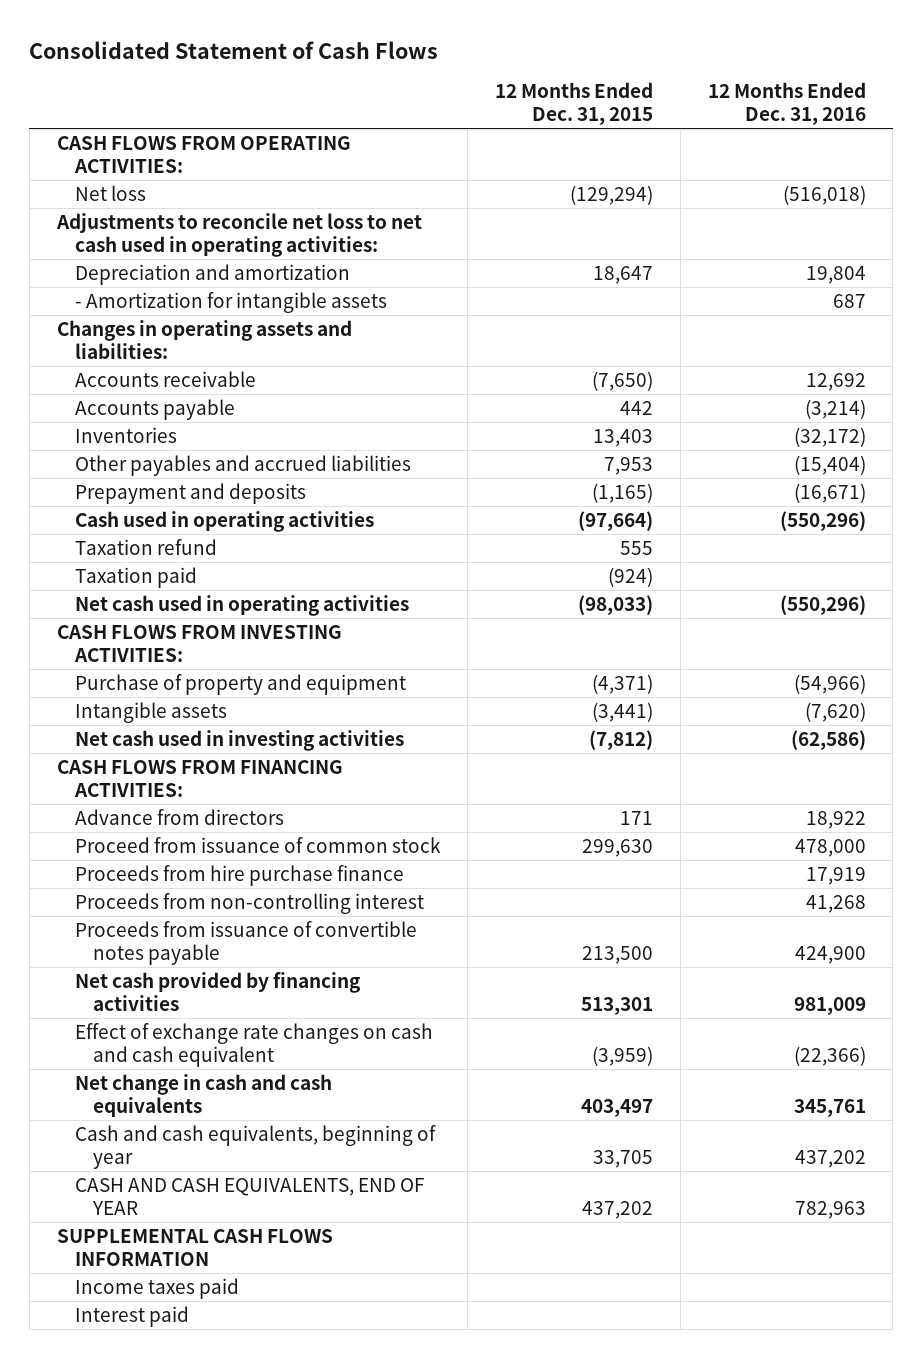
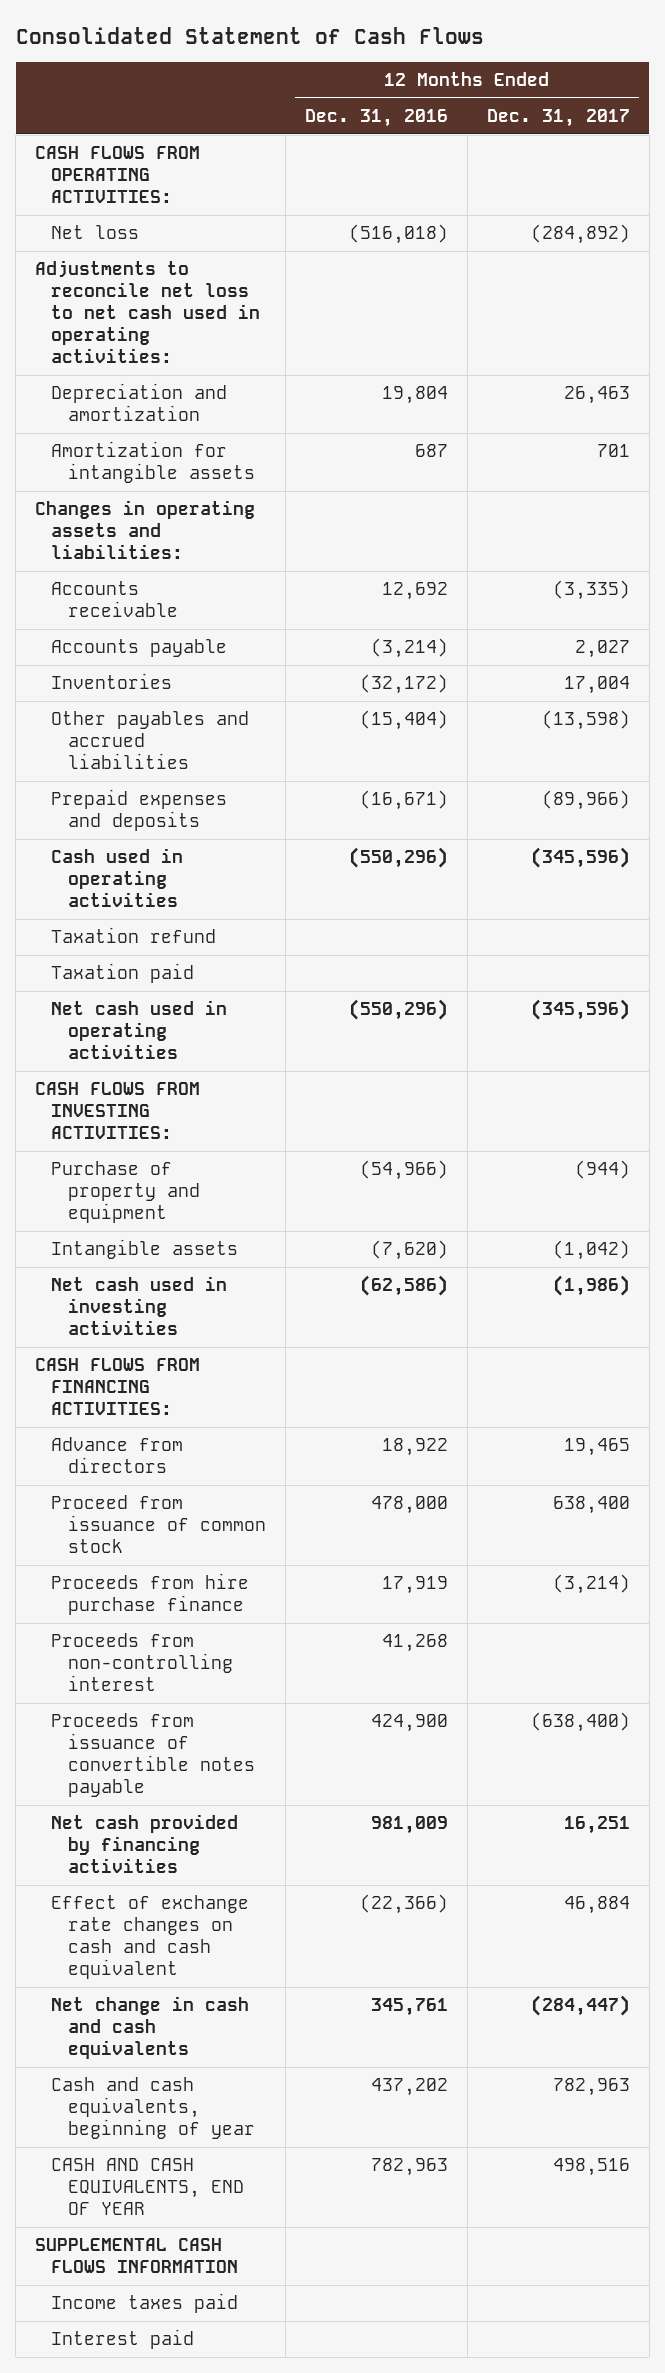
[494,82,653,126] 12 Months Ended Dec. 31, 2015 -> none
none -> [486,109,630,128] Dec. 31, 2017
[75,291,388,313] - Amortization for intangible assets -> [51,441,255,484] Amortization for intangible assets
[75,482,307,504] Prepayment and deposits -> [51,789,228,832] Prepaid expenses and deposits

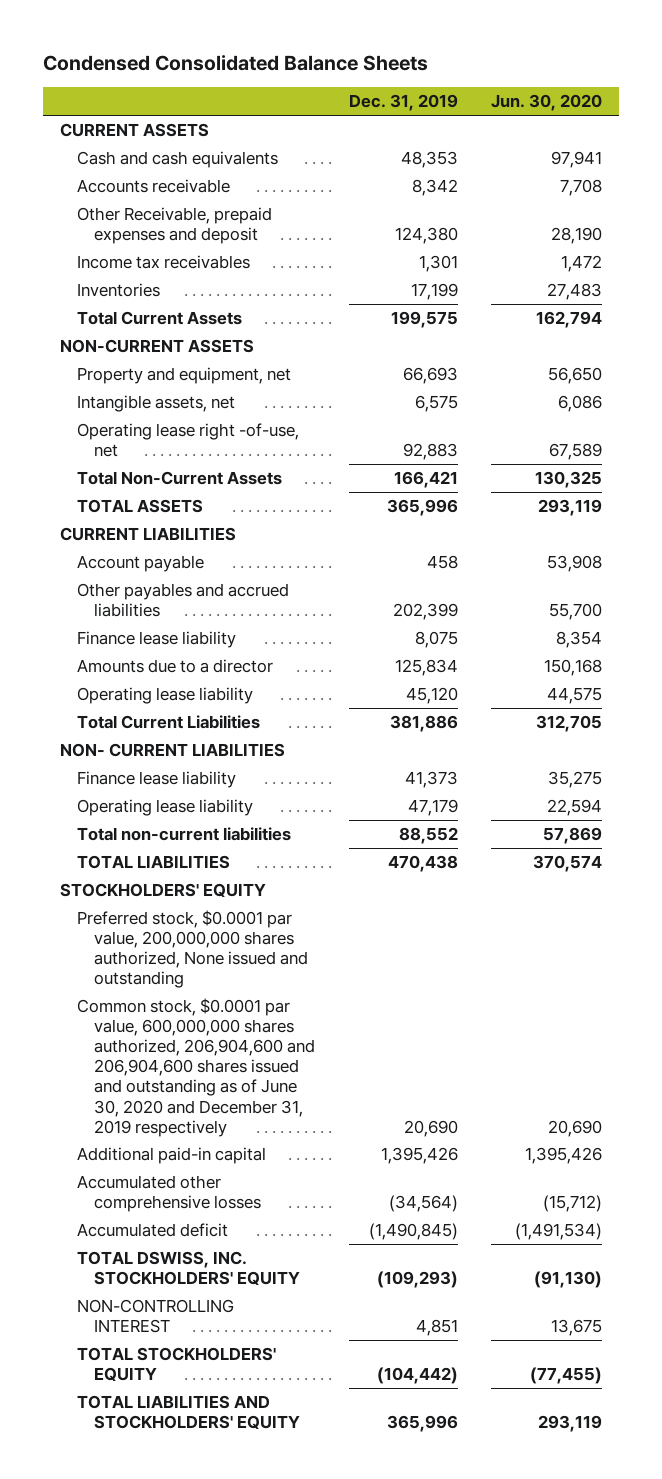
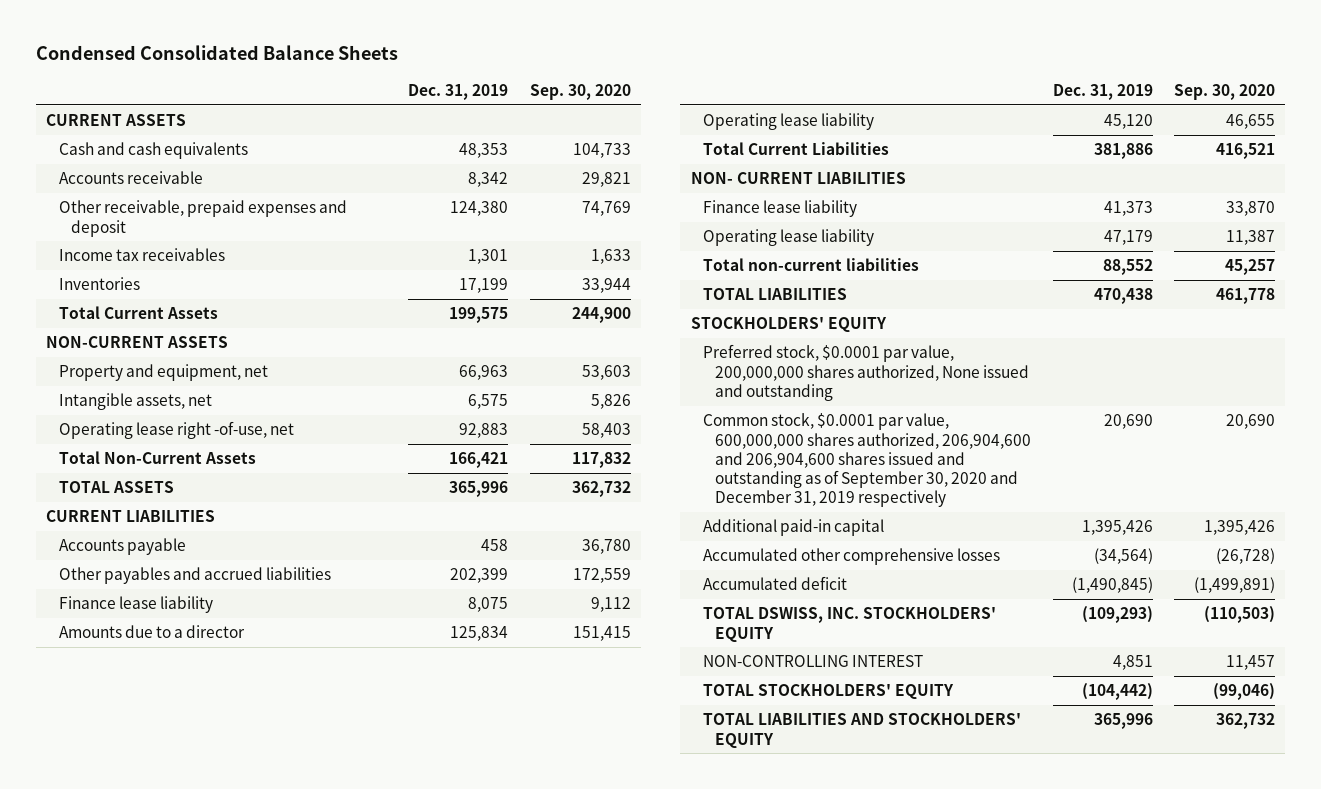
[491,94,603,112] Jun. 30, 2020 -> none
none -> [529,83,631,100] Sep. 30, 2020
[76,207,272,245] Other Receivable, prepaid expenses and deposit -> [58,200,347,237] Other receivable, prepaid expenses and deposit
[402,367,458,385] 66,693 -> [459,365,509,381] 66,963
[76,555,204,573] Account payable -> [58,538,186,556] Accounts payable
[76,998,315,1137] Common stock, $0.0001 par value, 600,000,000 shares authorized, 206,904,600 and 206,904,600 shares issued and outstanding as of June 30, 2020 and December 31, 2019 respectively -> [702,413,1032,508] Common stock, $0.0001 par value, 600,000,000 shares authorized, 206,904,600 and 206,904,600 shares issued and outstanding as of September 30, 2020 and December 31, 2019 respectively

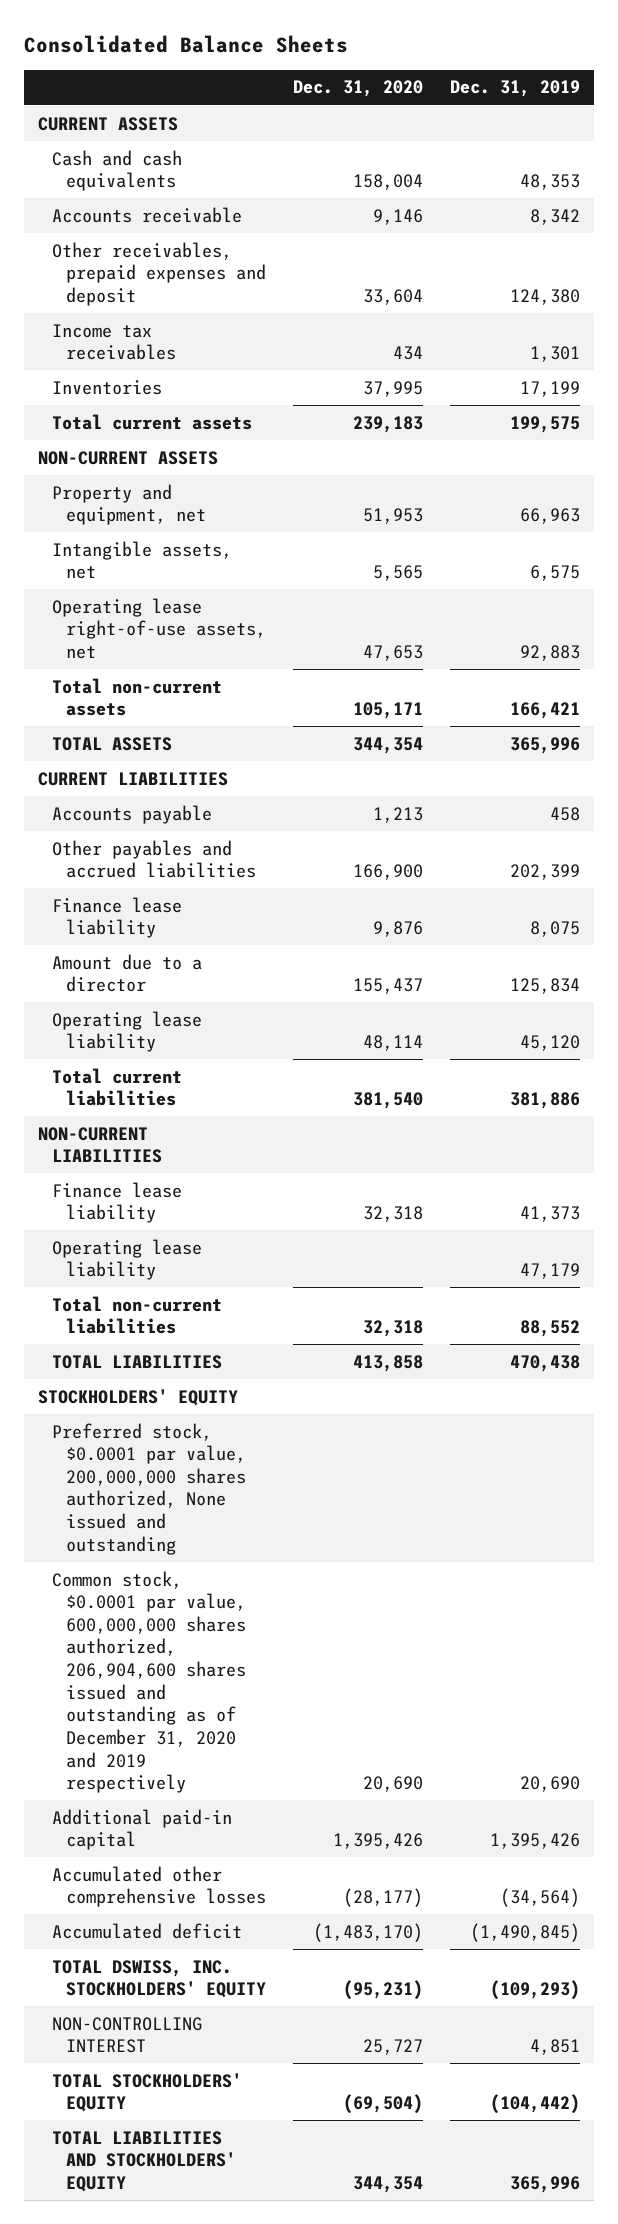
[35,44,398,60] Condensed Consolidated Balance Sheets -> [24,34,349,53] Consolidated Balance Sheets
[529,83,631,100] Sep. 30, 2020 -> none
none -> [292,80,423,98] Dec. 31, 2020
[58,200,347,237] Other receivable, prepaid expenses and deposit -> [51,241,266,306] Other receivables, prepaid expenses and deposit
[58,306,218,320] Total Current Assets -> [51,413,252,430] Total current assets
[58,421,294,440] Operating lease right -of-use, net -> [51,597,266,659] Operating lease right-of-use assets, net
[58,451,256,465] Total Non-Current Assets -> [51,677,222,717] Total non-current assets
[58,625,245,639] Amounts due to a director -> [51,953,202,993] Amount due to a director
[702,142,889,156] Total Current Liabilities -> [51,1067,182,1107] Total current liabilities
[690,172,906,185] NON- CURRENT LIABILITIES -> [37,1126,162,1164] NON-CURRENT LIABILITIES
[702,413,1032,508] Common stock, $0.0001 par value, 600,000,000 shares authorized, 206,904,600 and 206,904,600 shares issued and outstanding as of September 30, 2020 and December 31, 2019 respectively -> [51,1570,246,1794] Common stock, $0.0001 par value, 600,000,000 shares authorized, 206,904,600 shares issued and outstanding as of December 31, 2020 and 2019 respectively

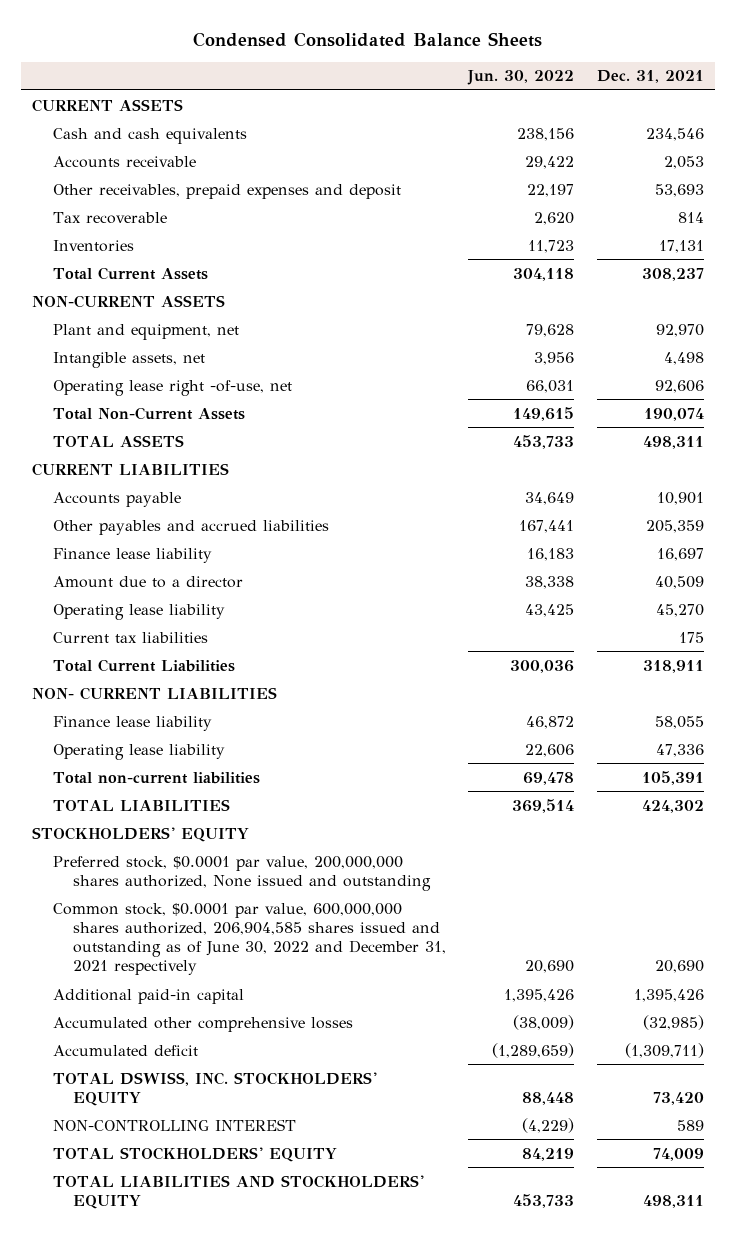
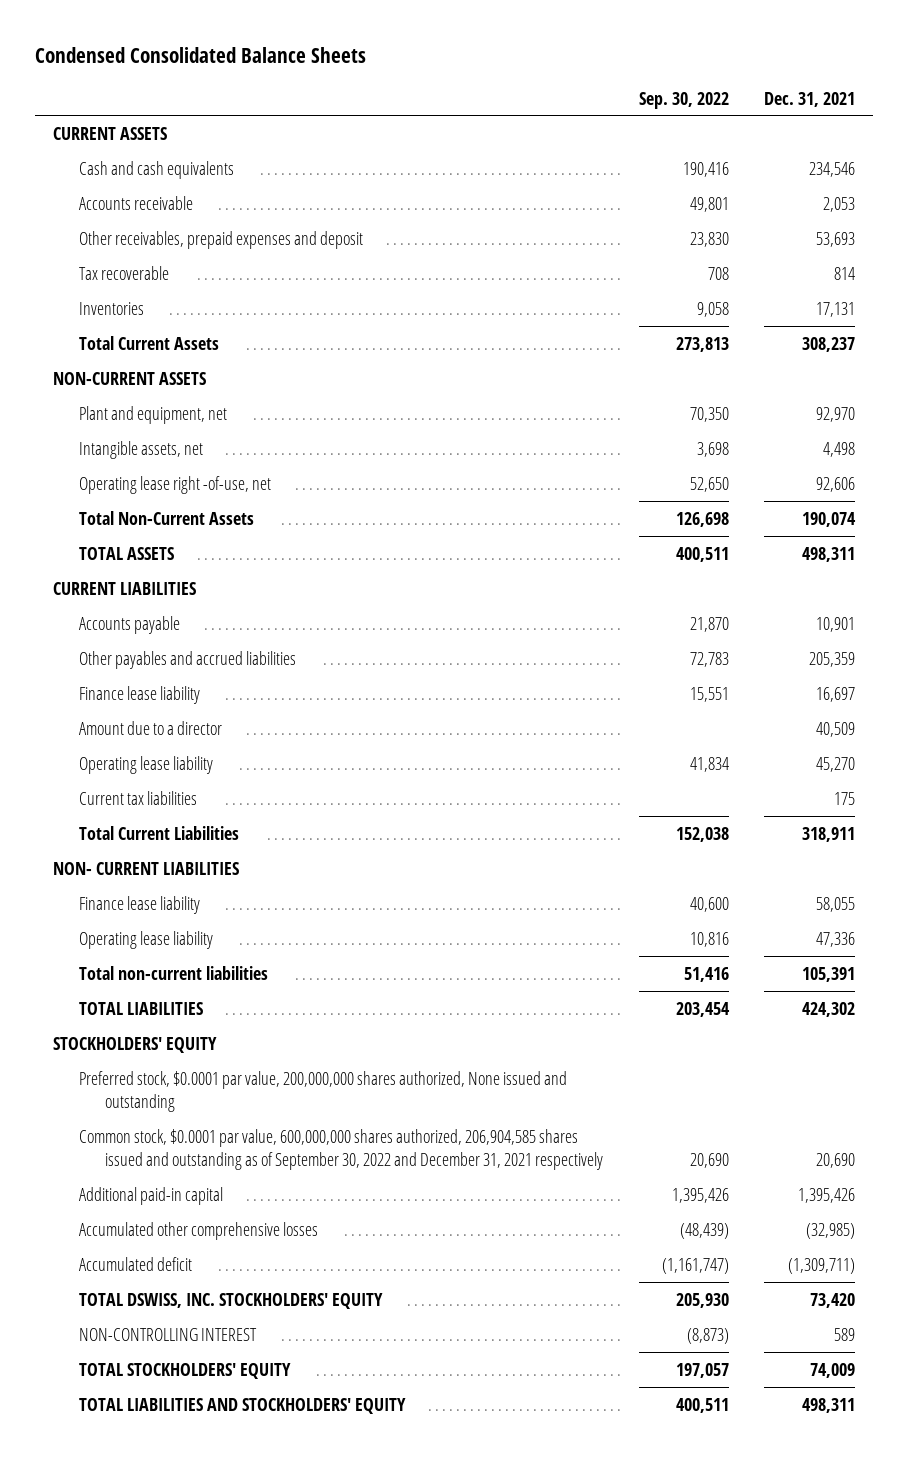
[467,70,575,86] Jun. 30, 2022 -> none
none -> [638,91,729,109] Sep. 30, 2022
[52,902,446,976] Common stock, $0.0001 par value, 600,000,000 shares authorized, 206,904,585 shares issued and outstanding as of June 30, 2022 and December 31, 2021 respectively -> [78,1128,603,1170] Common stock, $0.0001 par value, 600,000,000 shares authorized, 206,904,585 shares issued and outstanding as of September 30, 2022 and December 31, 2021 respectively

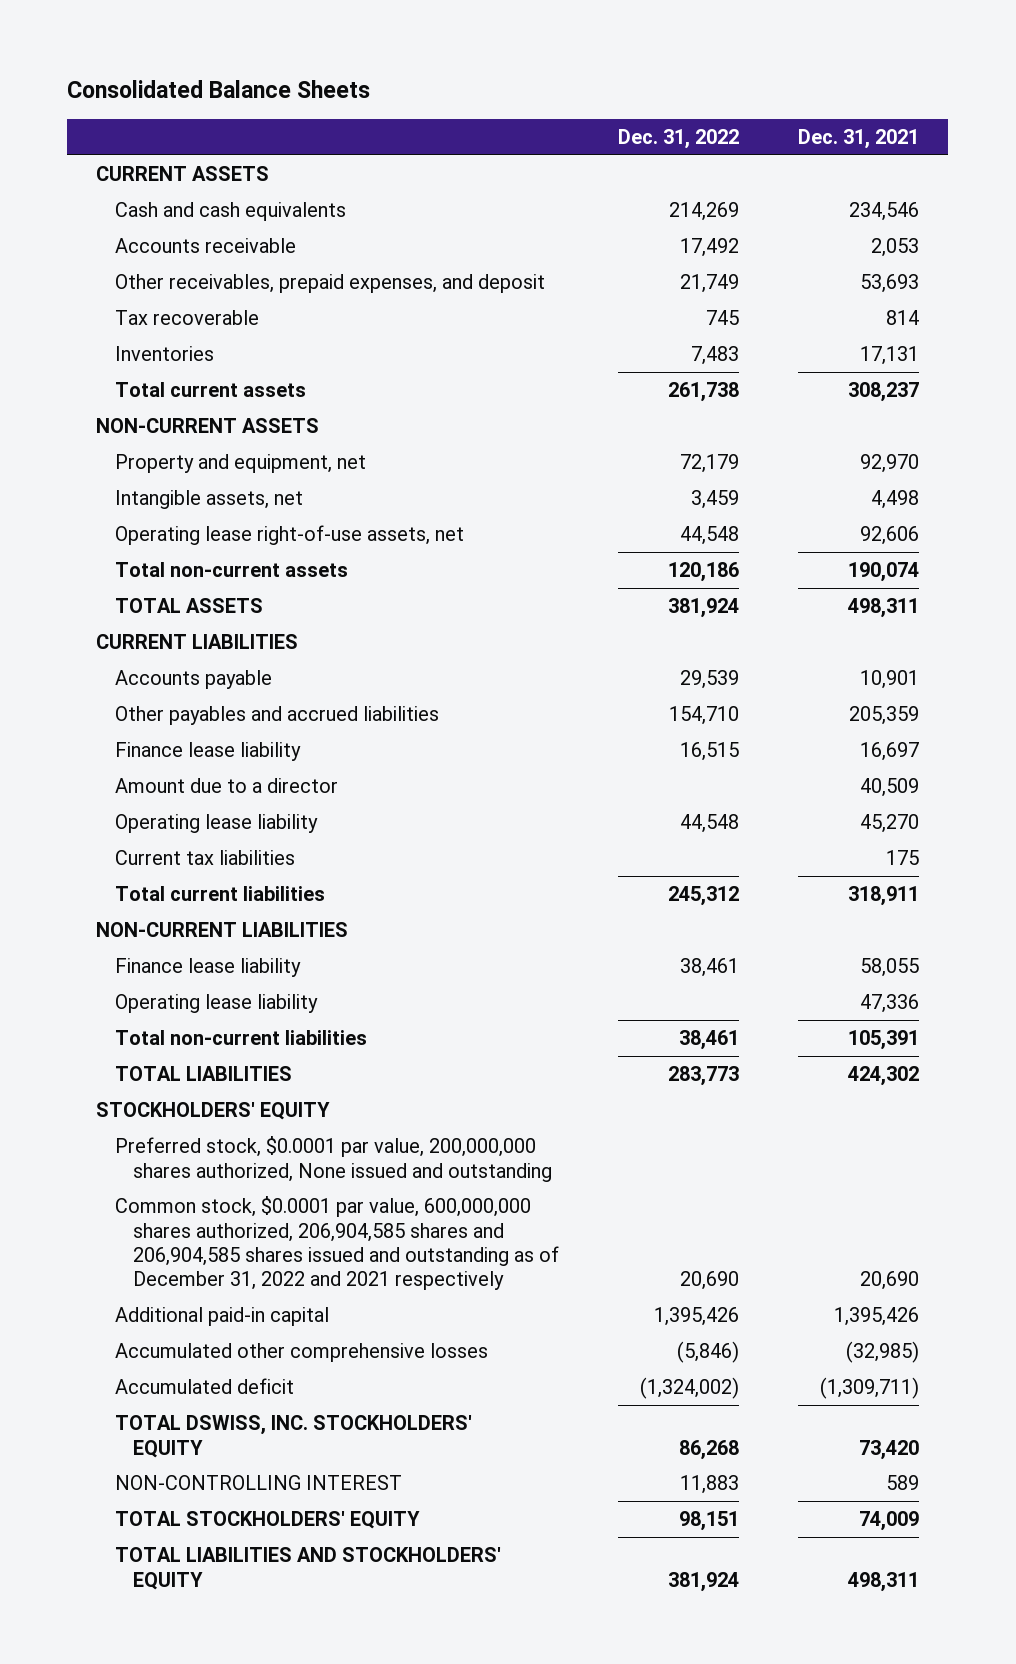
[35,47,367,64] Condensed Consolidated Balance Sheets -> [67,80,371,99] Consolidated Balance Sheets
[638,91,729,109] Sep. 30, 2022 -> none
none -> [618,128,740,149] Dec. 31, 2022
[78,230,363,249] Other receivables, prepaid expenses and deposit -> [114,274,545,294] Other receivables, prepaid expenses, and deposit
[78,335,219,350] Total Current Assets -> [114,382,306,398] Total current assets
[78,405,227,424] Plant and equipment, net -> [114,454,366,474] Property and equipment, net
[78,475,271,494] Operating lease right -of-use, net -> [114,525,464,546] Operating lease right-of-use assets, net
[78,510,254,525] Total Non-Current Assets -> [114,562,348,578] Total non-current assets
[78,825,239,840] Total Current Liabilities -> [114,886,325,902] Total current liabilities
[53,861,240,875] NON- CURRENT LIABILITIES -> [96,922,349,938] NON-CURRENT LIABILITIES
[78,1128,603,1170] Common stock, $0.0001 par value, 600,000,000 shares authorized, 206,904,585 shares issued and outstanding as of September 30, 2022 and December 31, 2021 respectively -> [114,1196,560,1291] Common stock, $0.0001 par value, 600,000,000 shares authorized, 206,904,585 shares and 206,904,585 shares issued and outstanding as of December 31, 2022 and 2021 respectively

